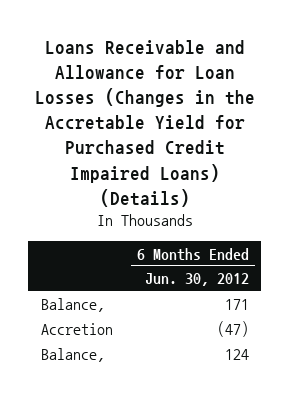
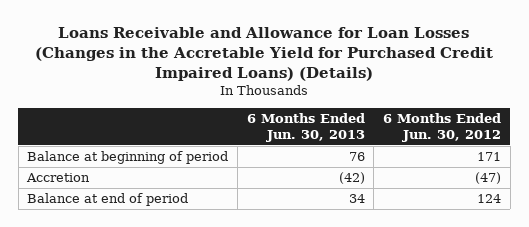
none -> [246,112,365,142] 6 Months Ended Jun. 30, 2013
[40,298,105,313] Balance, -> [27,151,229,165] Balance at beginning of period
[40,348,105,363] Balance, -> [27,193,189,207] Balance at end of period

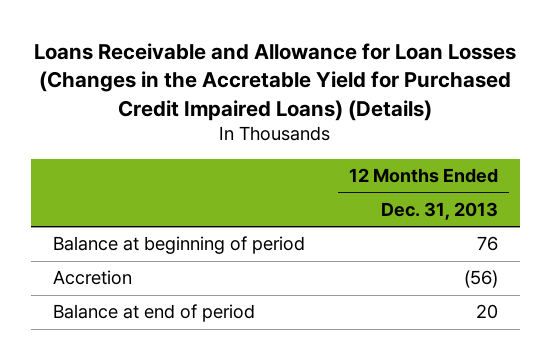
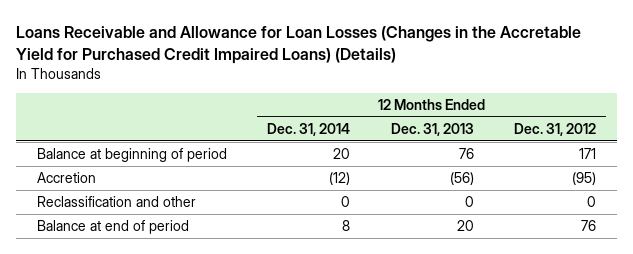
none -> [267,122,351,136] Dec. 31, 2014
none -> [514,122,597,136] Dec. 31, 2012
none -> [36,196,196,208] Reclassification and other

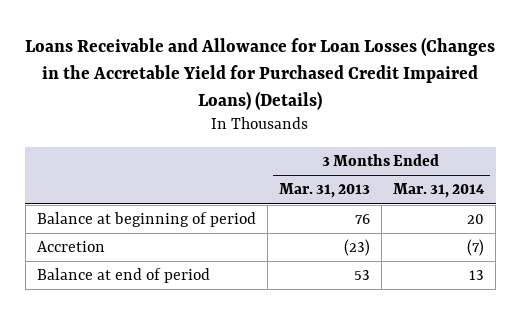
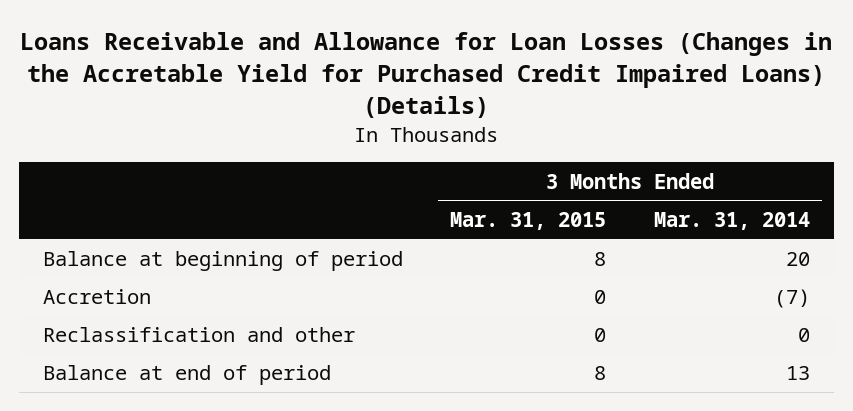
[278,183,370,199] Mar. 31, 2013 -> none
none -> [450,211,607,230] Mar. 31, 2015
none -> [42,327,355,343] Reclassification and other

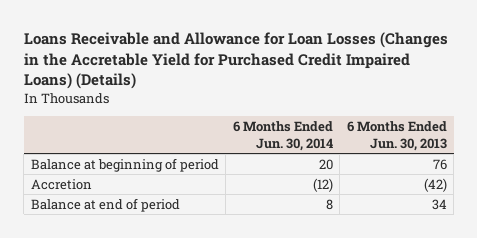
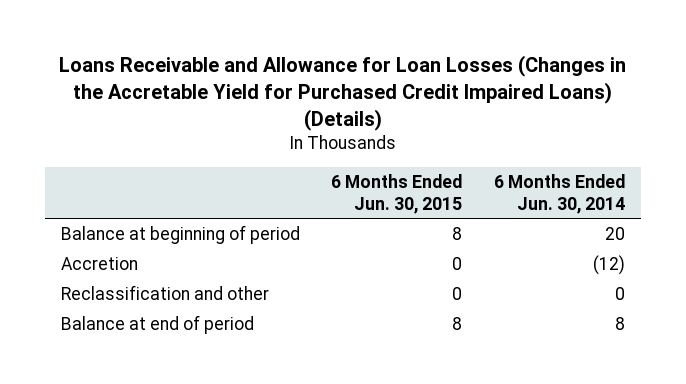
[346,121,447,151] 6 Months Ended Jun. 30, 2013 -> none
none -> [331,174,463,214] 6 Months Ended Jun. 30, 2015
none -> [60,285,269,301] Reclassification and other

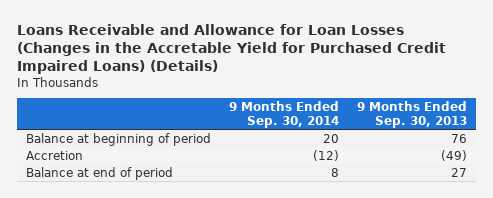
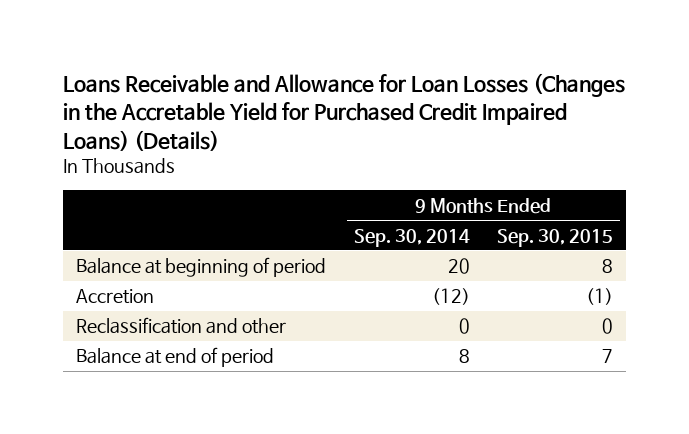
[356,101,467,128] 9 Months Ended Sep. 30, 2013 -> none
none -> [496,228,613,247] Sep. 30, 2015
none -> [76,317,287,335] Reclassification and other

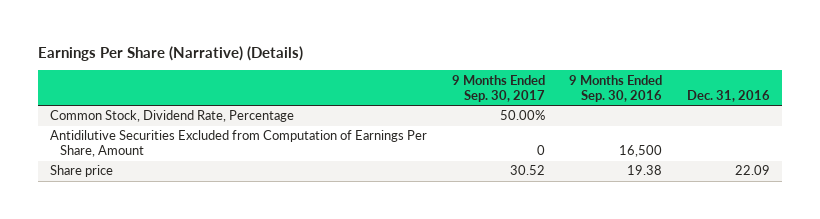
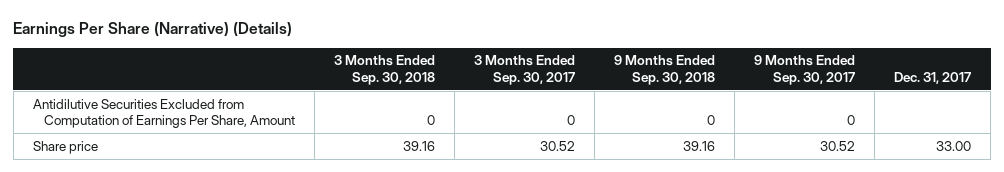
[569,74,663,102] 9 Months Ended Sep. 30, 2016 -> none
[686,89,770,102] Dec. 31, 2016 -> none
none -> [334,55,436,85] 3 Months Ended Sep. 30, 2018
none -> [474,55,576,85] 3 Months Ended Sep. 30, 2017
none -> [614,55,716,85] 9 Months Ended Sep. 30, 2018
none -> [894,71,972,84] Dec. 31, 2017
[50,110,295,123] Common Stock, Dividend Rate, Percentage -> none

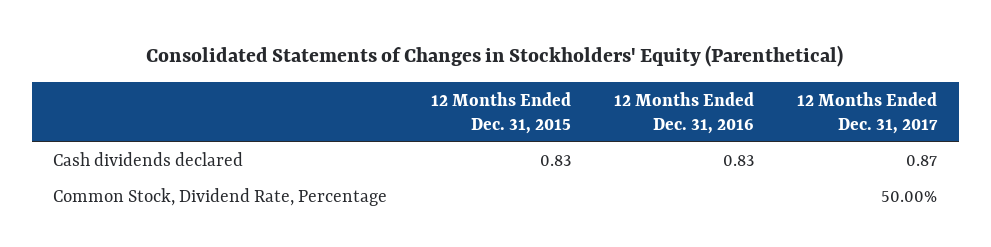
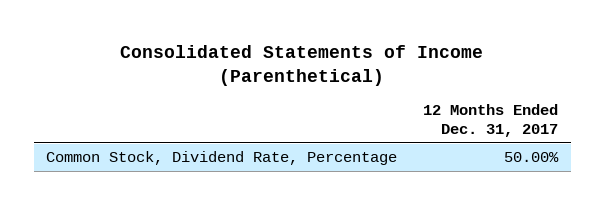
[146,45,844,68] Consolidated Statements of Changes in Stockholders' Equity (Parenthetical) -> [120,44,484,86] Consolidated Statements of Income (Parenthetical)
[430,91,571,134] 12 Months Ended Dec. 31, 2015 -> none
[613,91,754,134] 12 Months Ended Dec. 31, 2016 -> none
[53,152,244,167] Cash dividends declared -> none

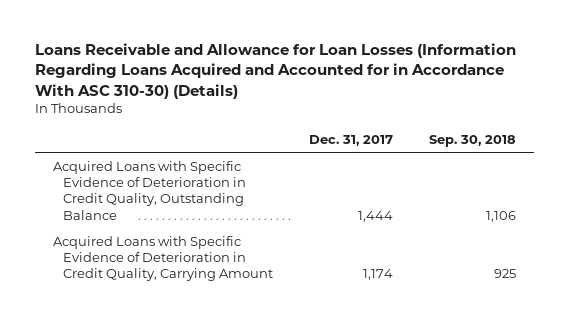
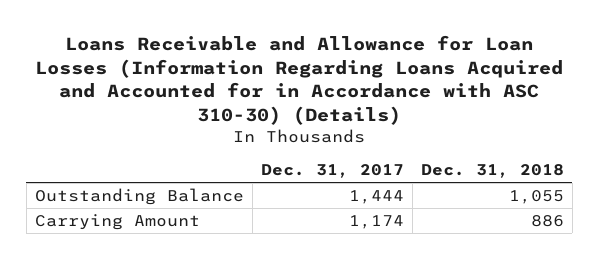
[34,43,516,99] Loans Receivable and Allowance for Loan Losses (Information Regarding Loans Acquired and Accounted for in Accordance With ASC 310-30) (Details) -> [35,34,564,126] Loans Receivable and Allowance for Loan Losses (Information Regarding Loans Acquired and Accounted for in Accordance with ASC 310-30) (Details)
[428,135,516,148] Sep. 30, 2018 -> none
none -> [420,163,564,178] Dec. 31, 2018
[52,160,247,220] Acquired Loans with Specific Evidence of Deterioration in Credit Quality, Outstanding Balance -> [34,187,244,205] Outstanding Balance
[52,235,274,282] Acquired Loans with Specific Evidence of Deterioration in Credit Quality, Carrying Amount -> [34,213,200,230] Carrying Amount

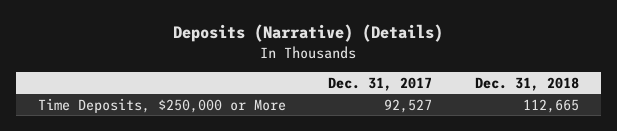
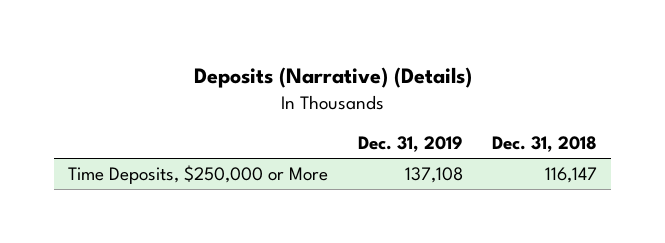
[328,76,433,91] Dec. 31, 2017 -> none
none -> [357,136,463,153] Dec. 31, 2019
[523,98,580,113] 112,665 -> [544,167,597,184] 116,147

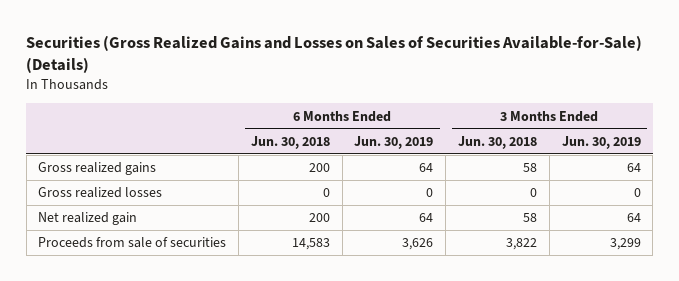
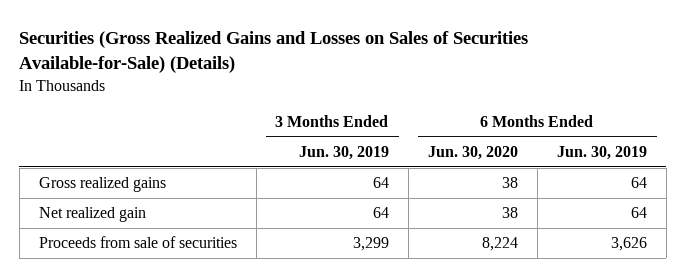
[250,135,330,149] Jun. 30, 2018 -> none
[458,135,538,149] Jun. 30, 2018 -> none
none -> [427,145,518,160] Jun. 30, 2020
[38,187,163,199] Gross realized losses -> none

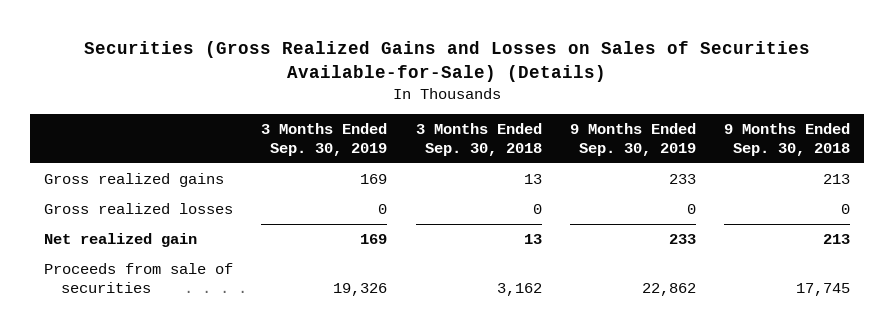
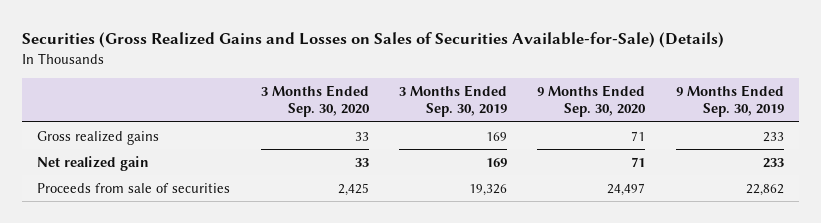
[415,123,542,156] 3 Months Ended Sep. 30, 2018 -> none
[723,123,850,156] 9 Months Ended Sep. 30, 2018 -> none
none -> [260,85,370,118] 3 Months Ended Sep. 30, 2020
none -> [537,85,647,118] 9 Months Ended Sep. 30, 2020
[44,203,234,215] Gross realized losses -> none

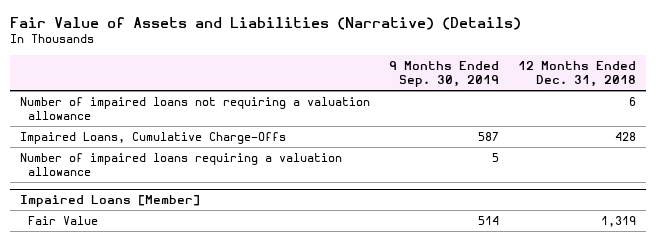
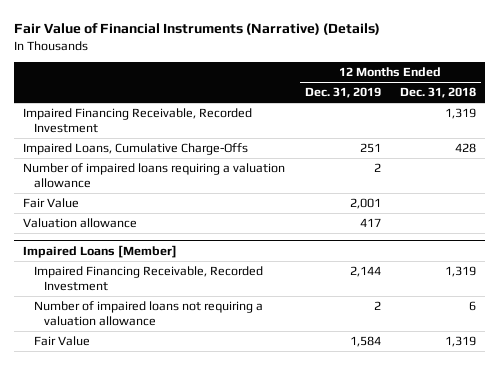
[10,16,522,30] Fair Value of Assets and Liabilities (Narrative) (Details) -> [13,23,380,36] Fair Value of Financial Instruments (Narrative) (Details)
[389,60,500,88] 9 Months Ended Sep. 30, 2019 -> none
none -> [304,87,381,99] Dec. 31, 2019
[19,96,370,121] Number of impaired loans not requiring a valuation allowance -> none
none -> [23,108,253,134] Impaired Financing Receivable, Recorded Investment
none -> [23,198,80,209] Fair Value
none -> [23,218,138,229] Valuation allowance
none -> [33,266,263,292] Impaired Financing Receivable, Recorded Investment
none -> [33,301,263,327] Number of impaired loans not requiring a valuation allowance

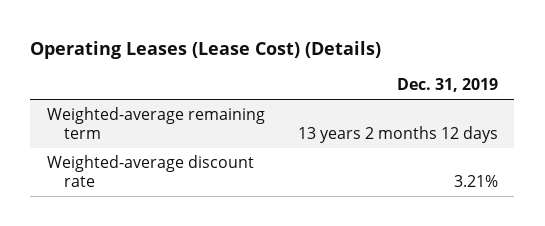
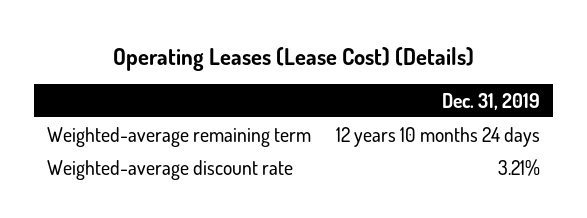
[297,125,498,143] 13 years 2 months 12 days -> [336,126,541,147] 12 years 10 months 24 days

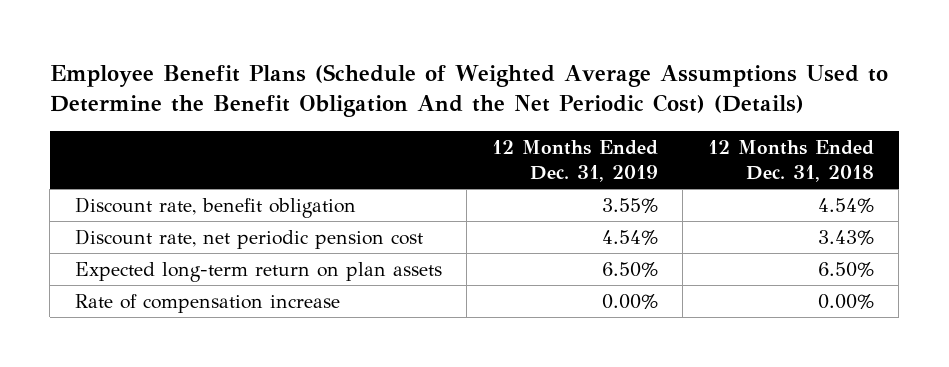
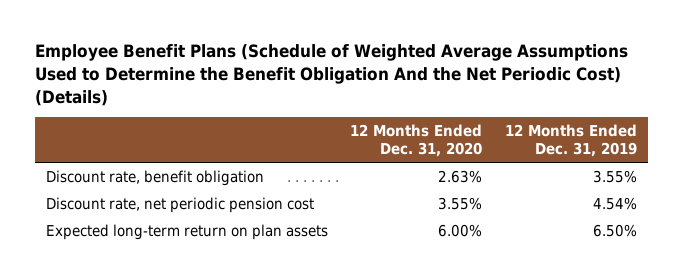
[707,139,874,182] 12 Months Ended Dec. 31, 2018 -> none
none -> [350,123,483,157] 12 Months Ended Dec. 31, 2020
[74,293,340,313] Rate of compensation increase -> none

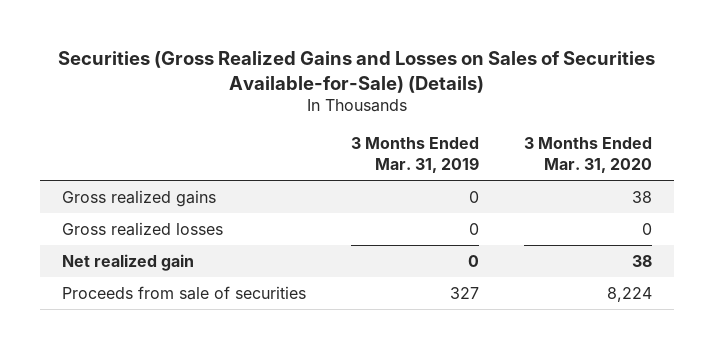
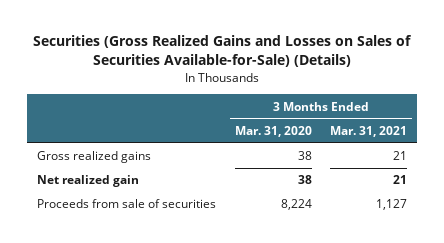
[350,137,479,174] 3 Months Ended Mar. 31, 2019 -> none
none -> [330,125,408,137] Mar. 31, 2021
[62,221,224,236] Gross realized losses -> none

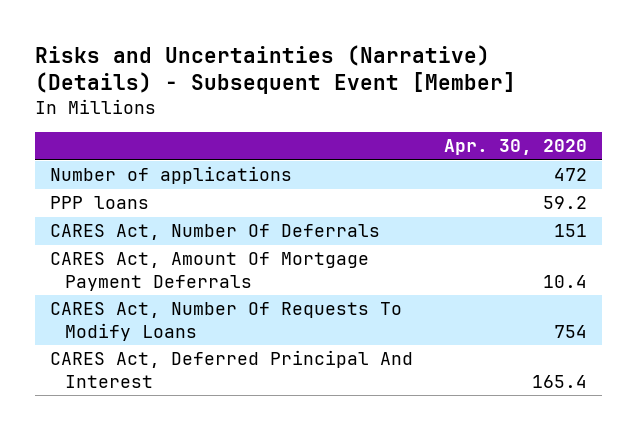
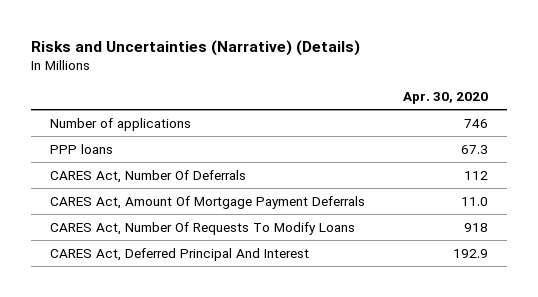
[35,44,517,95] Risks and Uncertainties (Narrative) (Details) - Subsequent Event [Member] -> [30,39,360,56] Risks and Uncertainties (Narrative) (Details)
[553,168,587,182] 472 -> [464,118,489,128] 746
[542,196,587,210] 59.2 -> [461,144,489,154] 67.3
[553,224,587,238] 151 -> [464,170,489,180] 112
[542,274,587,288] 10.4 -> [461,196,489,206] 11.0
[553,324,587,338] 754 -> [464,222,489,232] 918
[531,374,587,388] 165.4 -> [453,248,489,258] 192.9

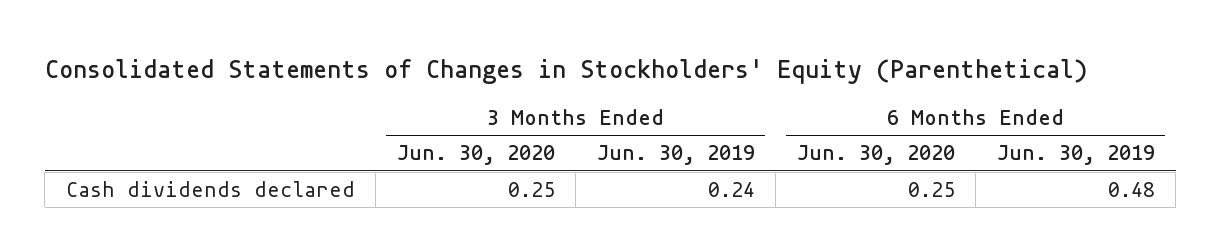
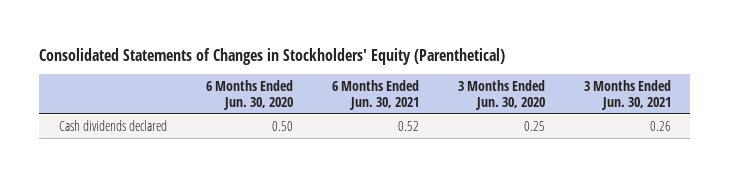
[596,145,755,166] Jun. 30, 2019 -> none
[996,145,1155,166] Jun. 30, 2019 -> none
none -> [331,79,419,110] 6 Months Ended Jun. 30, 2021
none -> [583,79,671,110] 3 Months Ended Jun. 30, 2021
[907,182,955,198] 0.25 -> [271,121,293,132] 0.50

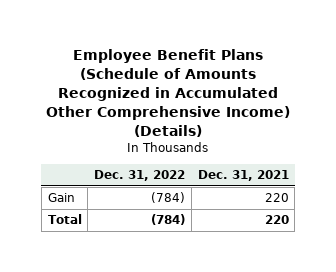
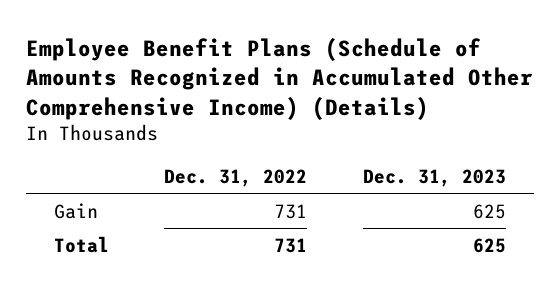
[197,170,289,182] Dec. 31, 2021 -> none
none -> [362,169,506,188] Dec. 31, 2023
[151,192,186,204] (784) -> [274,203,308,219] 731
[151,214,186,226] (784) -> [274,237,308,253] 731

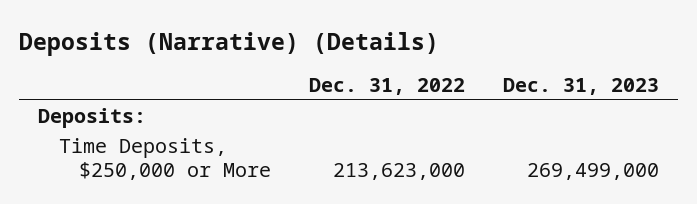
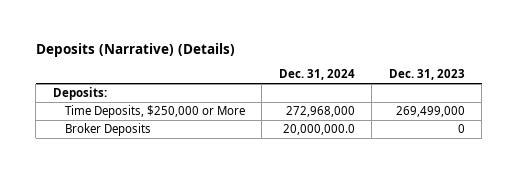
[308,78,465,96] Dec. 31, 2022 -> none
none -> [278,69,355,81] Dec. 31, 2024
none -> [64,123,151,137] Broker Deposits

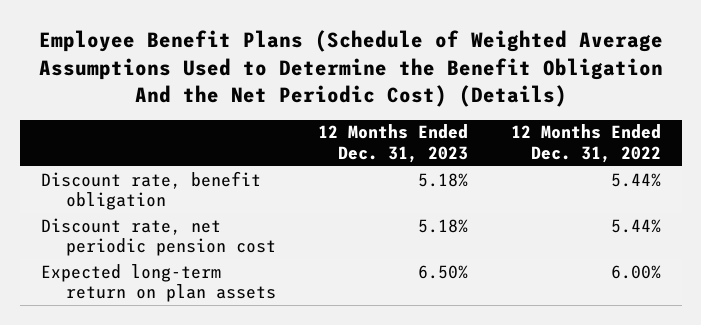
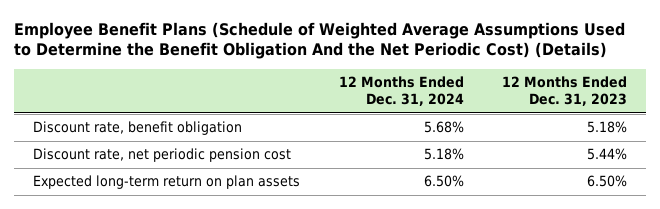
[510,124,661,164] 12 Months Ended Dec. 31, 2022 -> none
none -> [338,75,464,107] 12 Months Ended Dec. 31, 2024
[418,218,469,233] 5.18% -> [587,148,628,161] 5.44%

